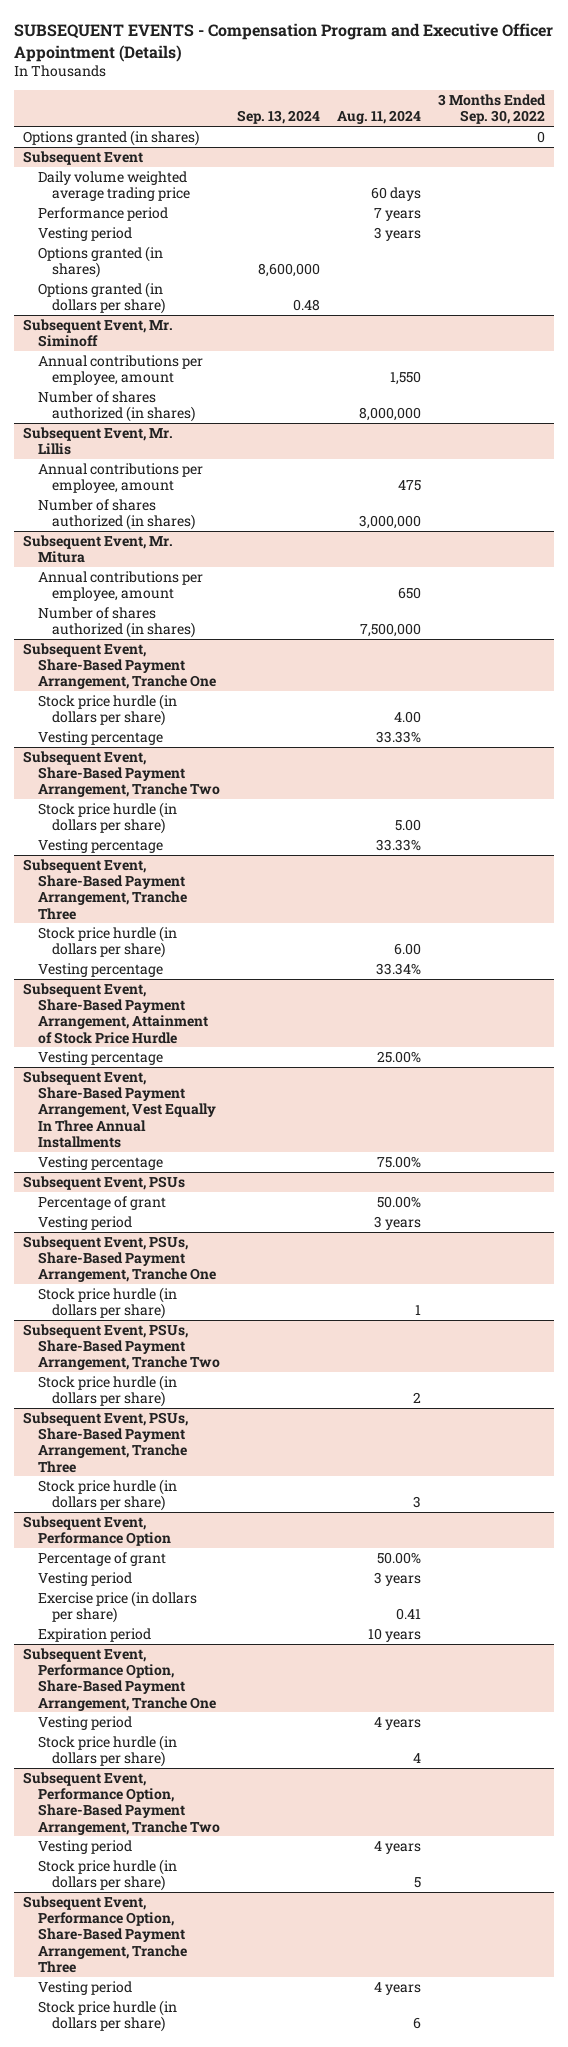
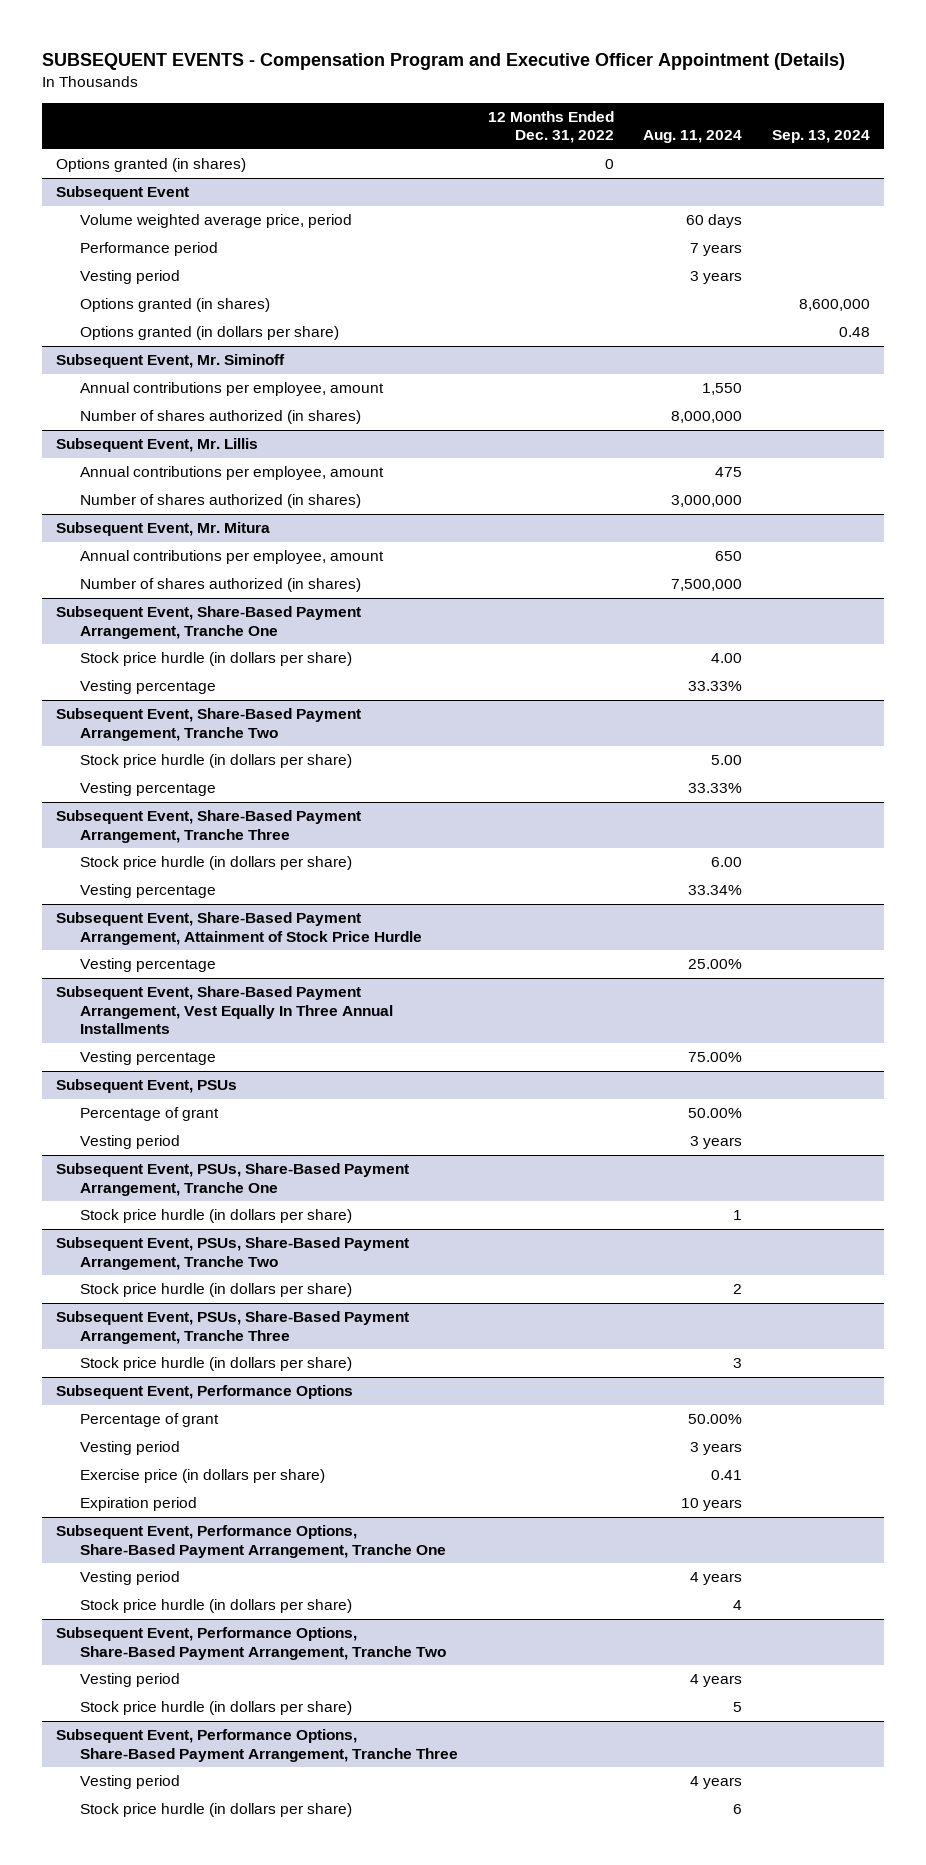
[438,94,547,125] 3 Months Ended Sep. 30, 2022 -> none
none -> [487,111,614,144] 12 Months Ended Dec. 31, 2022
[37,170,191,202] Daily volume weighted average trading price -> [80,214,353,229] Volume weighted average price, period
[22,1515,171,1547] Subsequent Event, Performance Option -> [56,1385,354,1400] Subsequent Event, Performance Options
[22,1647,216,1711] Subsequent Event, Performance Option, Share-Based Payment Arrangement, Tranche One -> [56,1525,447,1558] Subsequent Event, Performance Options, Share-Based Payment Arrangement, Tranche One
[22,1771,220,1835] Subsequent Event, Performance Option, Share-Based Payment Arrangement, Tranche Two -> [56,1627,447,1660] Subsequent Event, Performance Options, Share-Based Payment Arrangement, Tranche Two
[22,1895,187,1973] Subsequent Event, Performance Option, Share-Based Payment Arrangement, Tranche Three -> [56,1729,459,1762] Subsequent Event, Performance Options, Share-Based Payment Arrangement, Tranche Three

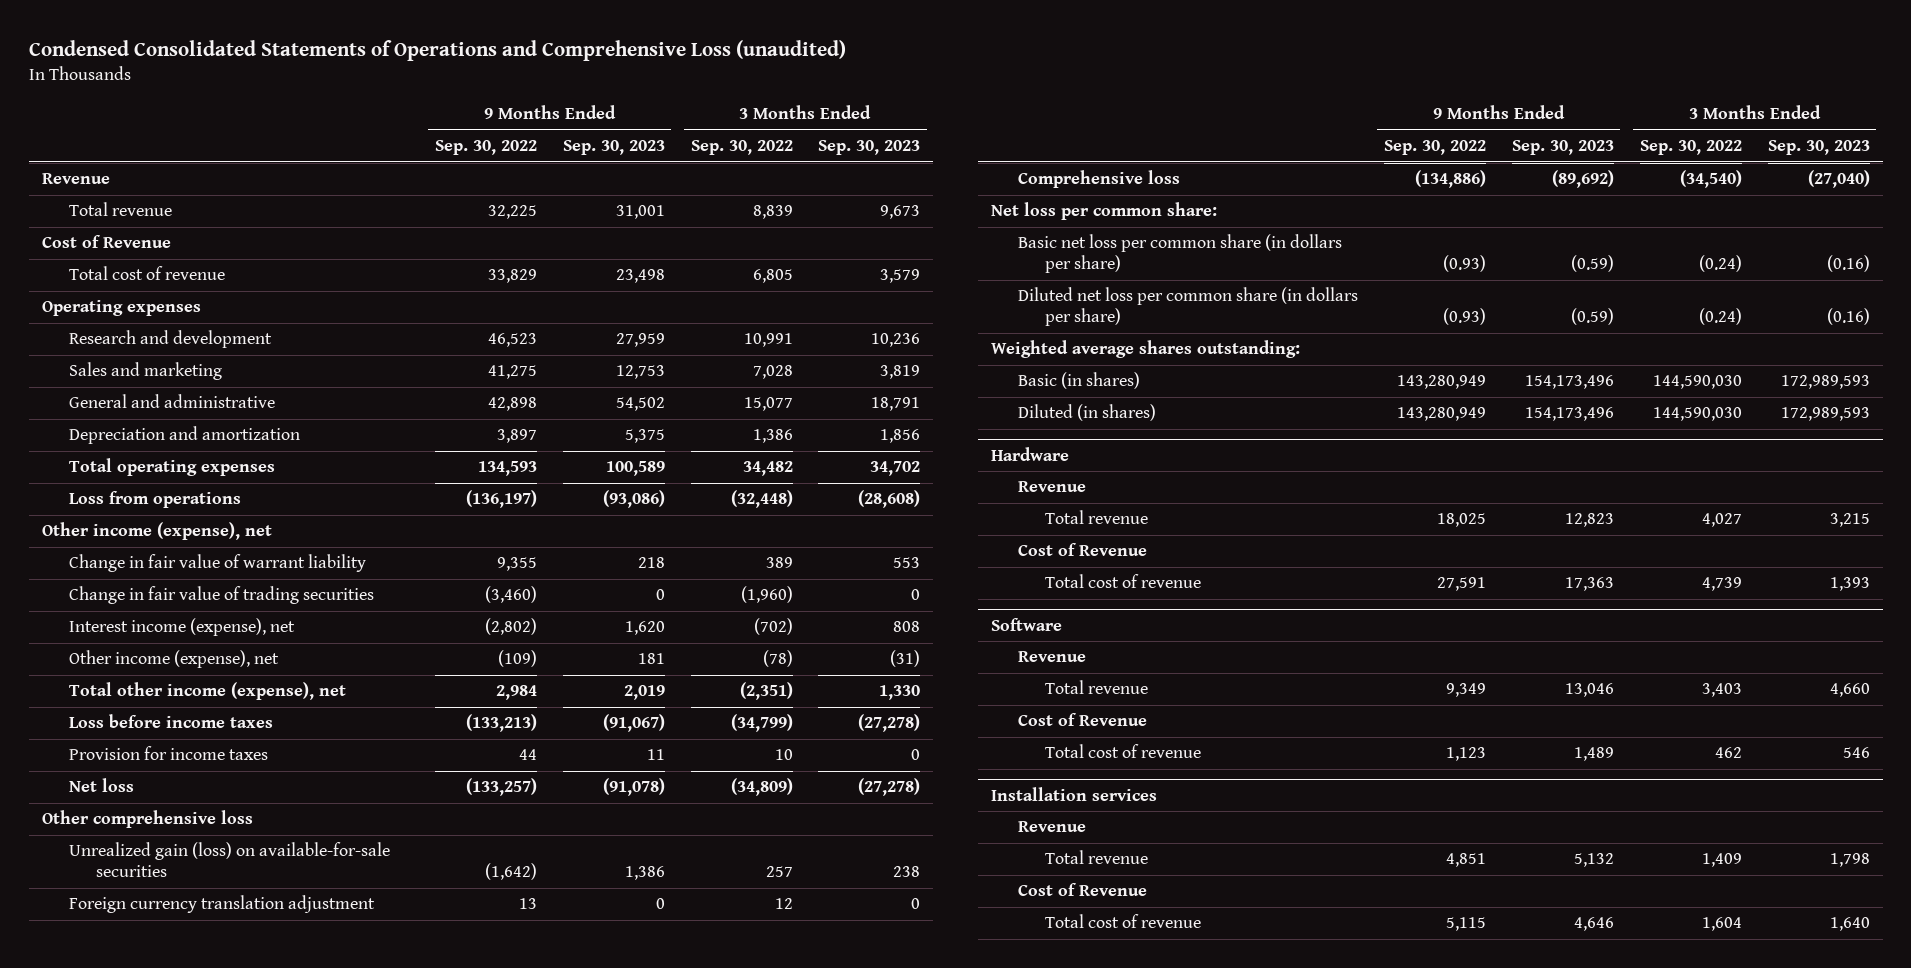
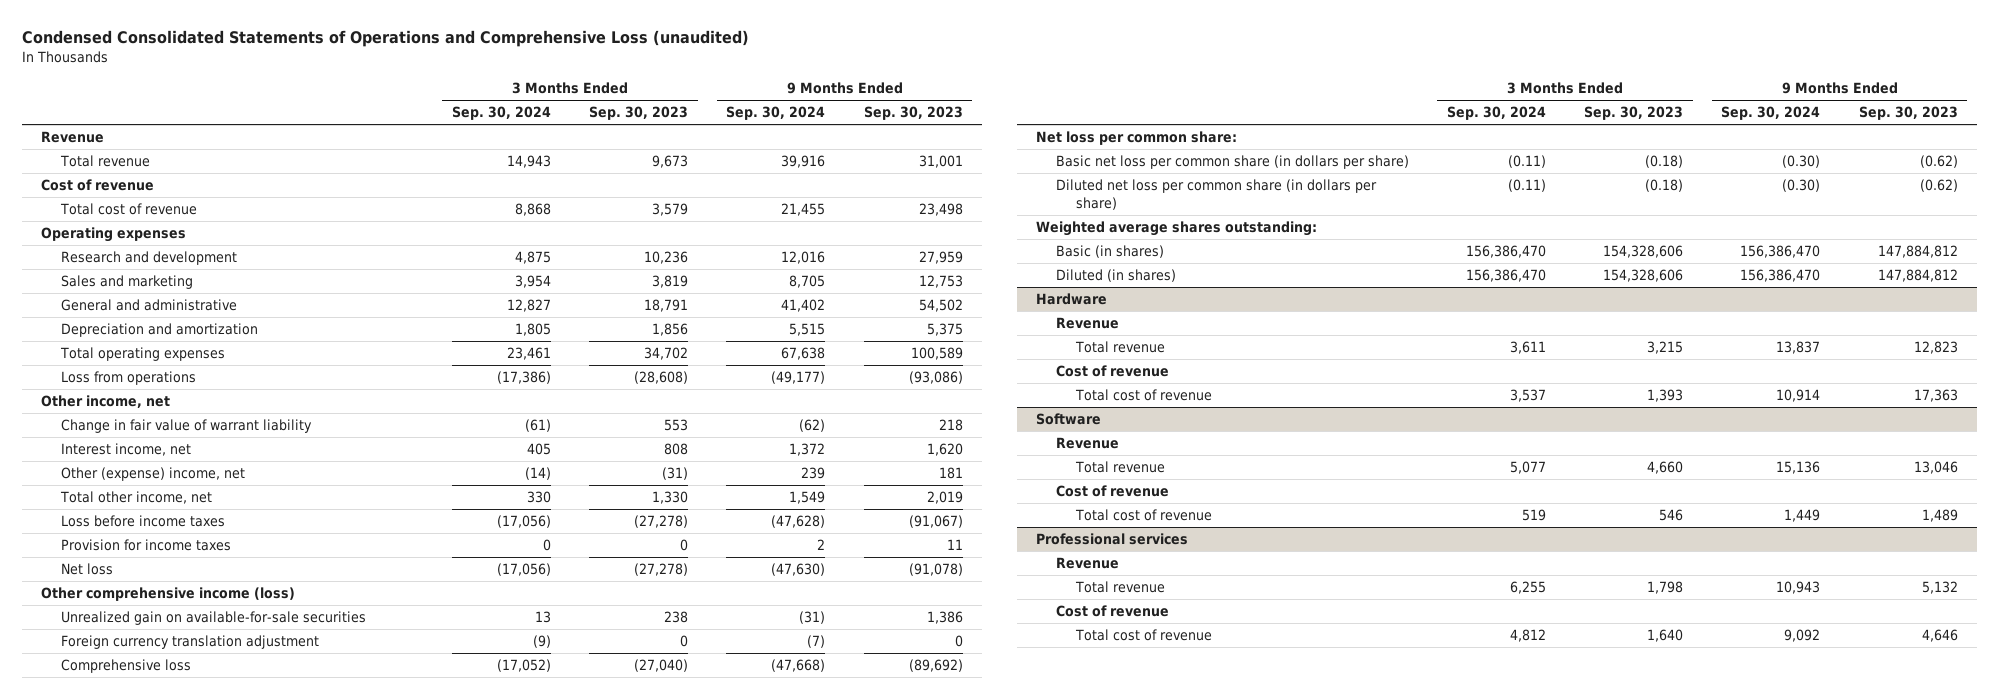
[434,140,537,156] Sep. 30, 2022 -> none
[690,140,793,156] Sep. 30, 2022 -> none
none -> [451,106,551,121] Sep. 30, 2024
none -> [726,106,826,121] Sep. 30, 2024
[41,235,171,249] Cost of Revenue -> [40,179,154,192] Cost of revenue
[41,522,272,541] Other income (expense), net -> [40,395,170,409] Other income, net
[68,586,374,605] Change in fair value of trading securities -> none
[68,618,295,637] Interest income (expense), net -> [60,443,191,457] Interest income, net
[68,650,279,669] Other income (expense), net -> [60,467,245,482] Other (expense) income, net
[68,682,346,701] Total other income (expense), net -> [59,491,212,505] Total other income, net
[41,810,253,829] Other comprehensive loss -> [40,587,295,602] Other comprehensive income (loss)
[68,842,390,878] Unrealized gain (loss) on available-for-sale securities -> [60,611,366,626] Unrealized gain on available-for-sale securities
[1570,255,1614,273] (0.59) -> [1919,155,1958,169] (0.62)
[1826,255,1870,273] (0.16) -> [1645,155,1684,169] (0.18)
[1570,308,1614,326] (0.59) -> [1919,179,1958,193] (0.62)
[1826,308,1870,326] (0.16) -> [1645,179,1684,193] (0.18)
[1524,375,1614,390] 154,173,496 -> [1877,245,1958,259] 147,884,812
[1780,375,1870,390] 172,989,593 -> [1603,245,1684,259] 154,328,606
[1524,407,1614,422] 154,173,496 -> [1877,269,1958,283] 147,884,812
[1780,407,1870,422] 172,989,593 -> [1603,269,1684,283] 154,328,606
[1018,543,1148,557] Cost of Revenue -> [1055,365,1169,378] Cost of revenue
[1018,713,1148,727] Cost of Revenue -> [1055,485,1169,498] Cost of revenue
[990,786,1157,801] Installation services -> [1035,533,1188,546] Professional services
[1018,883,1148,897] Cost of Revenue -> [1055,605,1169,618] Cost of revenue

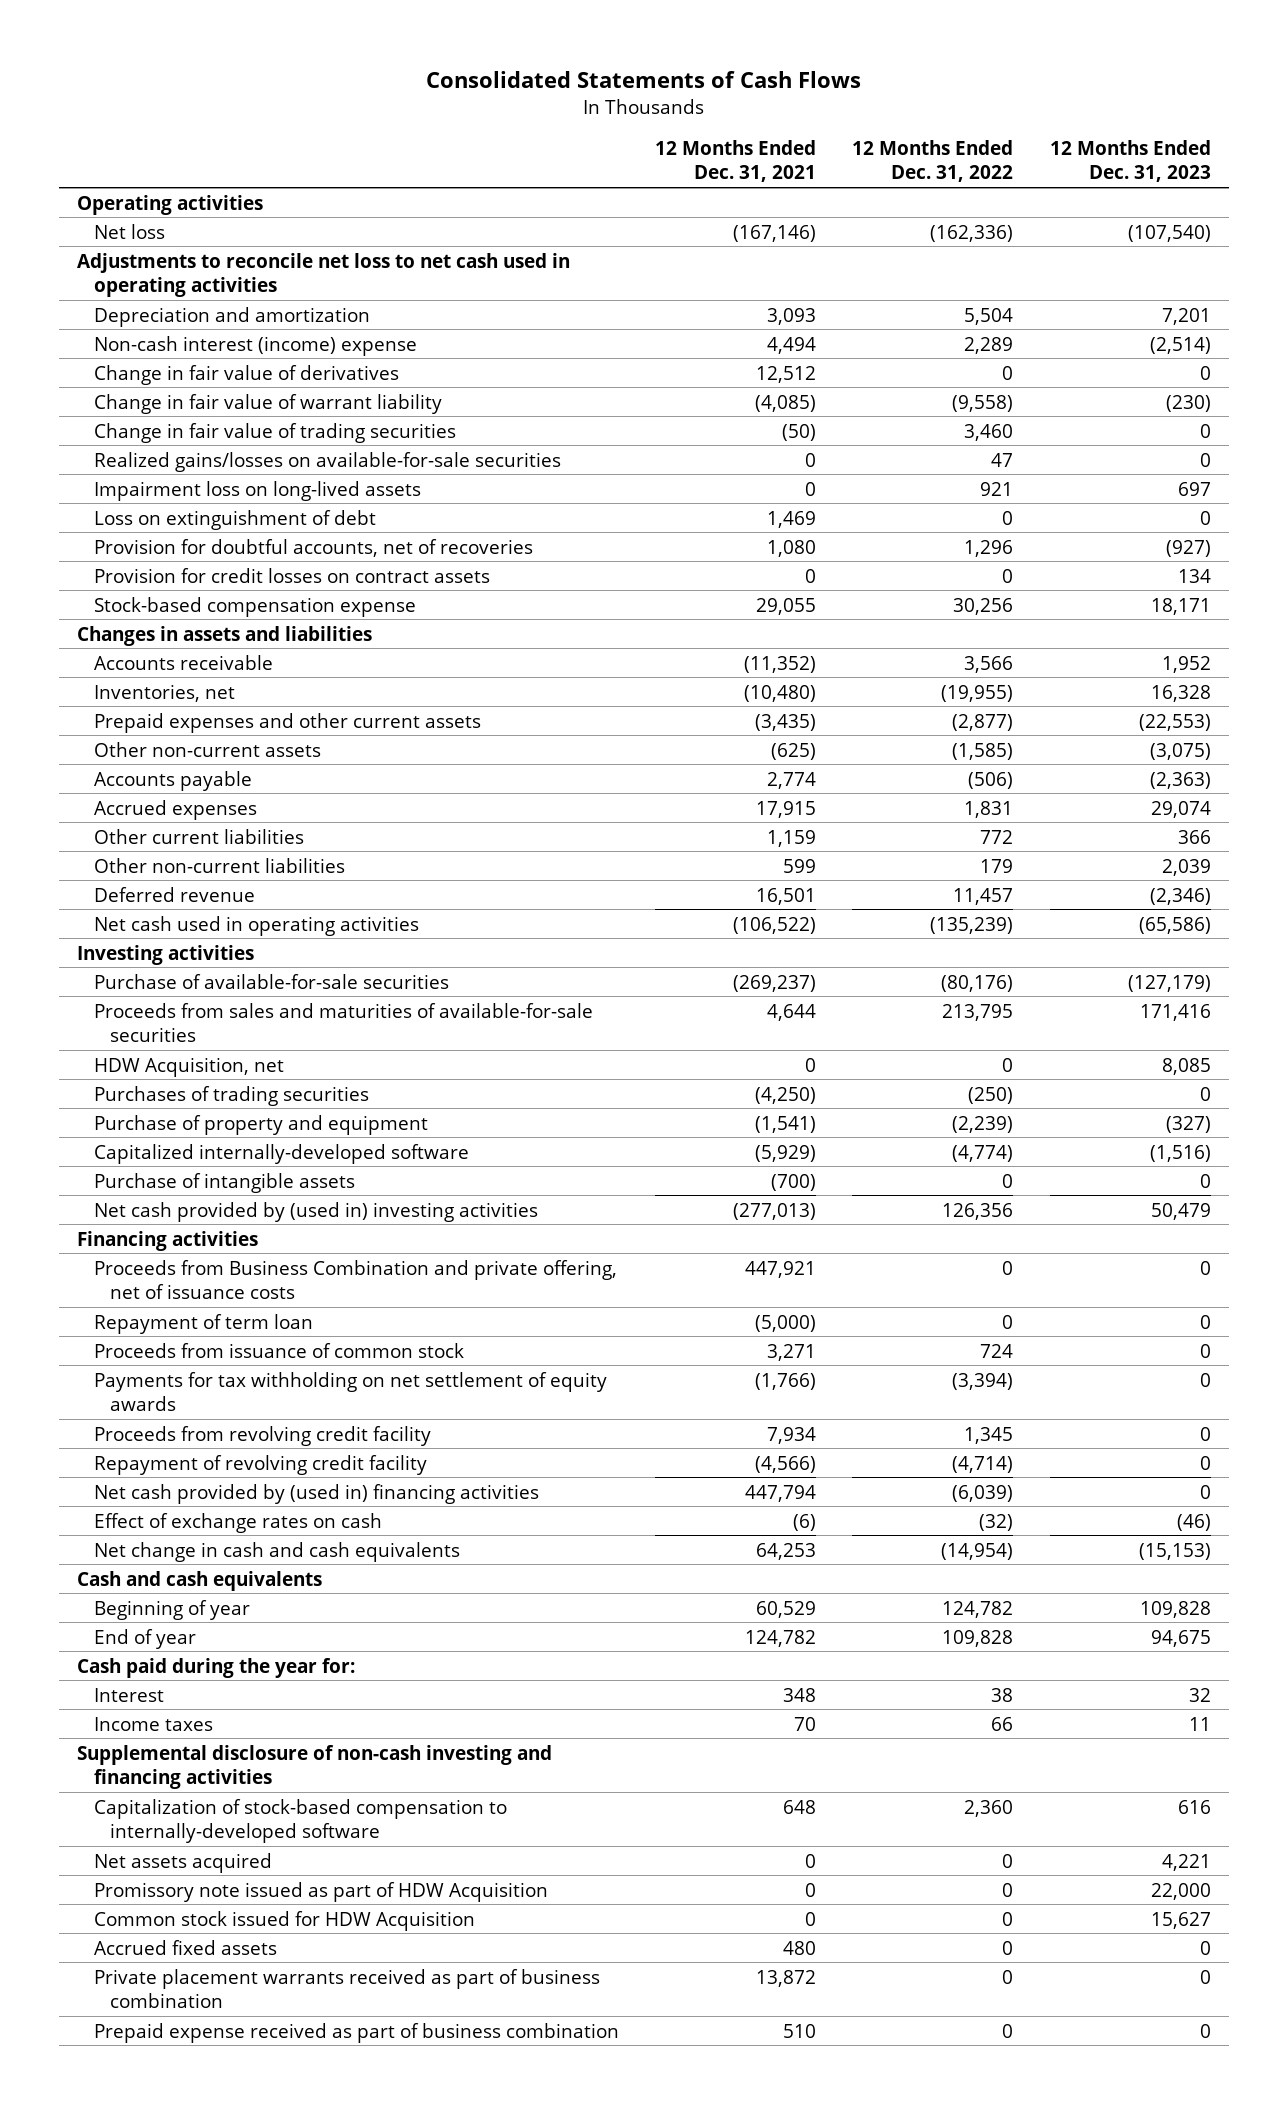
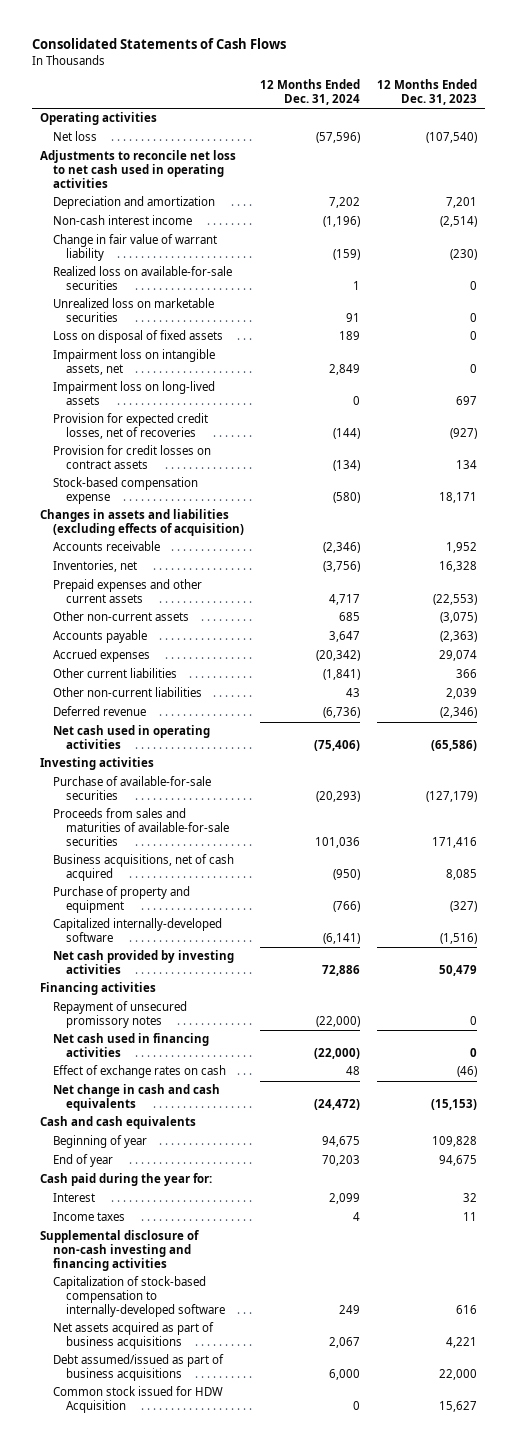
[654,139,816,183] 12 Months Ended Dec. 31, 2021 -> none
[852,139,1014,183] 12 Months Ended Dec. 31, 2022 -> none
none -> [260,79,361,105] 12 Months Ended Dec. 31, 2024
[93,364,399,385] Change in fair value of derivatives -> none
[93,335,417,356] Non-cash interest (income) expense -> [52,215,192,226] Non-cash interest income
[93,422,456,443] Change in fair value of trading securities -> none
[93,451,561,472] Realized gains/losses on available-for-sale securities -> [52,266,232,291] Realized loss on available-for-sale securities
none -> [52,298,214,323] Unrealized loss on marketable securities
none -> [52,330,223,344] Loss on disposal of fixed assets
none -> [52,349,215,376] Impairment loss on intangible assets, net
[93,509,376,530] Loss on extinguishment of debt -> none
[93,538,533,557] Provision for doubtful accounts, net of recoveries -> [52,413,208,440] Provision for expected credit losses, net of recoveries
[76,625,372,646] Changes in assets and liabilities -> [39,509,244,537] Changes in assets and liabilities (excluding effects of acquisition)
[93,1085,369,1106] Purchases of trading securities -> none
[93,1056,284,1077] HDW Acquisition, net -> [52,854,234,882] Business acquisitions, net of cash acquired
[93,1172,355,1193] Purchase of intangible assets -> none
[93,1201,538,1222] Net cash provided by (used in) investing activities -> [52,950,234,975] Net cash provided by investing activities
[93,1259,617,1299] Proceeds from Business Combination and private offering, net of issuance costs -> none
[93,1313,313,1334] Repayment of term loan -> none
[93,1342,464,1358] Proceeds from issuance of common stock -> none
[93,1371,607,1411] Payments for tax withholding on net settlement of equity awards -> none
[93,1425,431,1446] Proceeds from revolving credit facility -> none
[93,1454,427,1475] Repayment of revolving credit facility -> none
none -> [52,1001,187,1029] Repayment of unsecured promissory notes
[93,1483,539,1504] Net cash provided by (used in) financing activities -> [52,1033,209,1058] Net cash used in financing activities
[93,1852,272,1873] Net assets acquired -> [52,1322,214,1350] Net assets acquired as part of business acquisitions
[93,1881,548,1902] Promissory note issued as part of HDW Acquisition -> [52,1354,224,1382] Debt assumed/issued as part of business acquisitions
[93,1939,277,1955] Accrued fixed assets -> none
[93,1968,600,2008] Private placement warrants received as part of business combination -> none
[93,2022,619,2043] Prepaid expense received as part of business combination -> none

